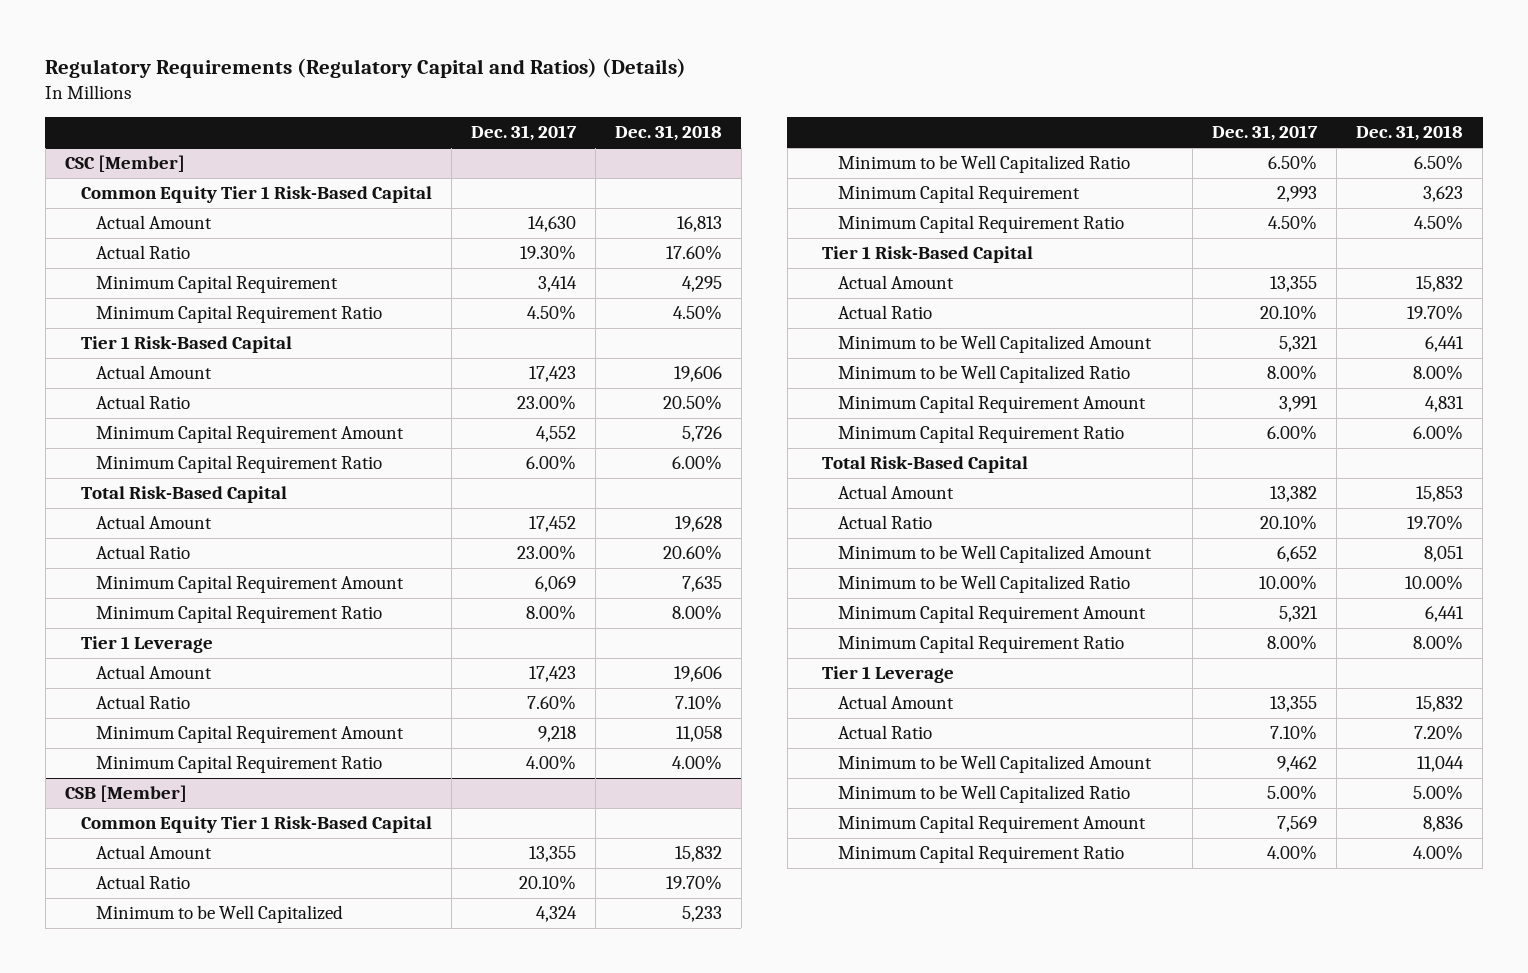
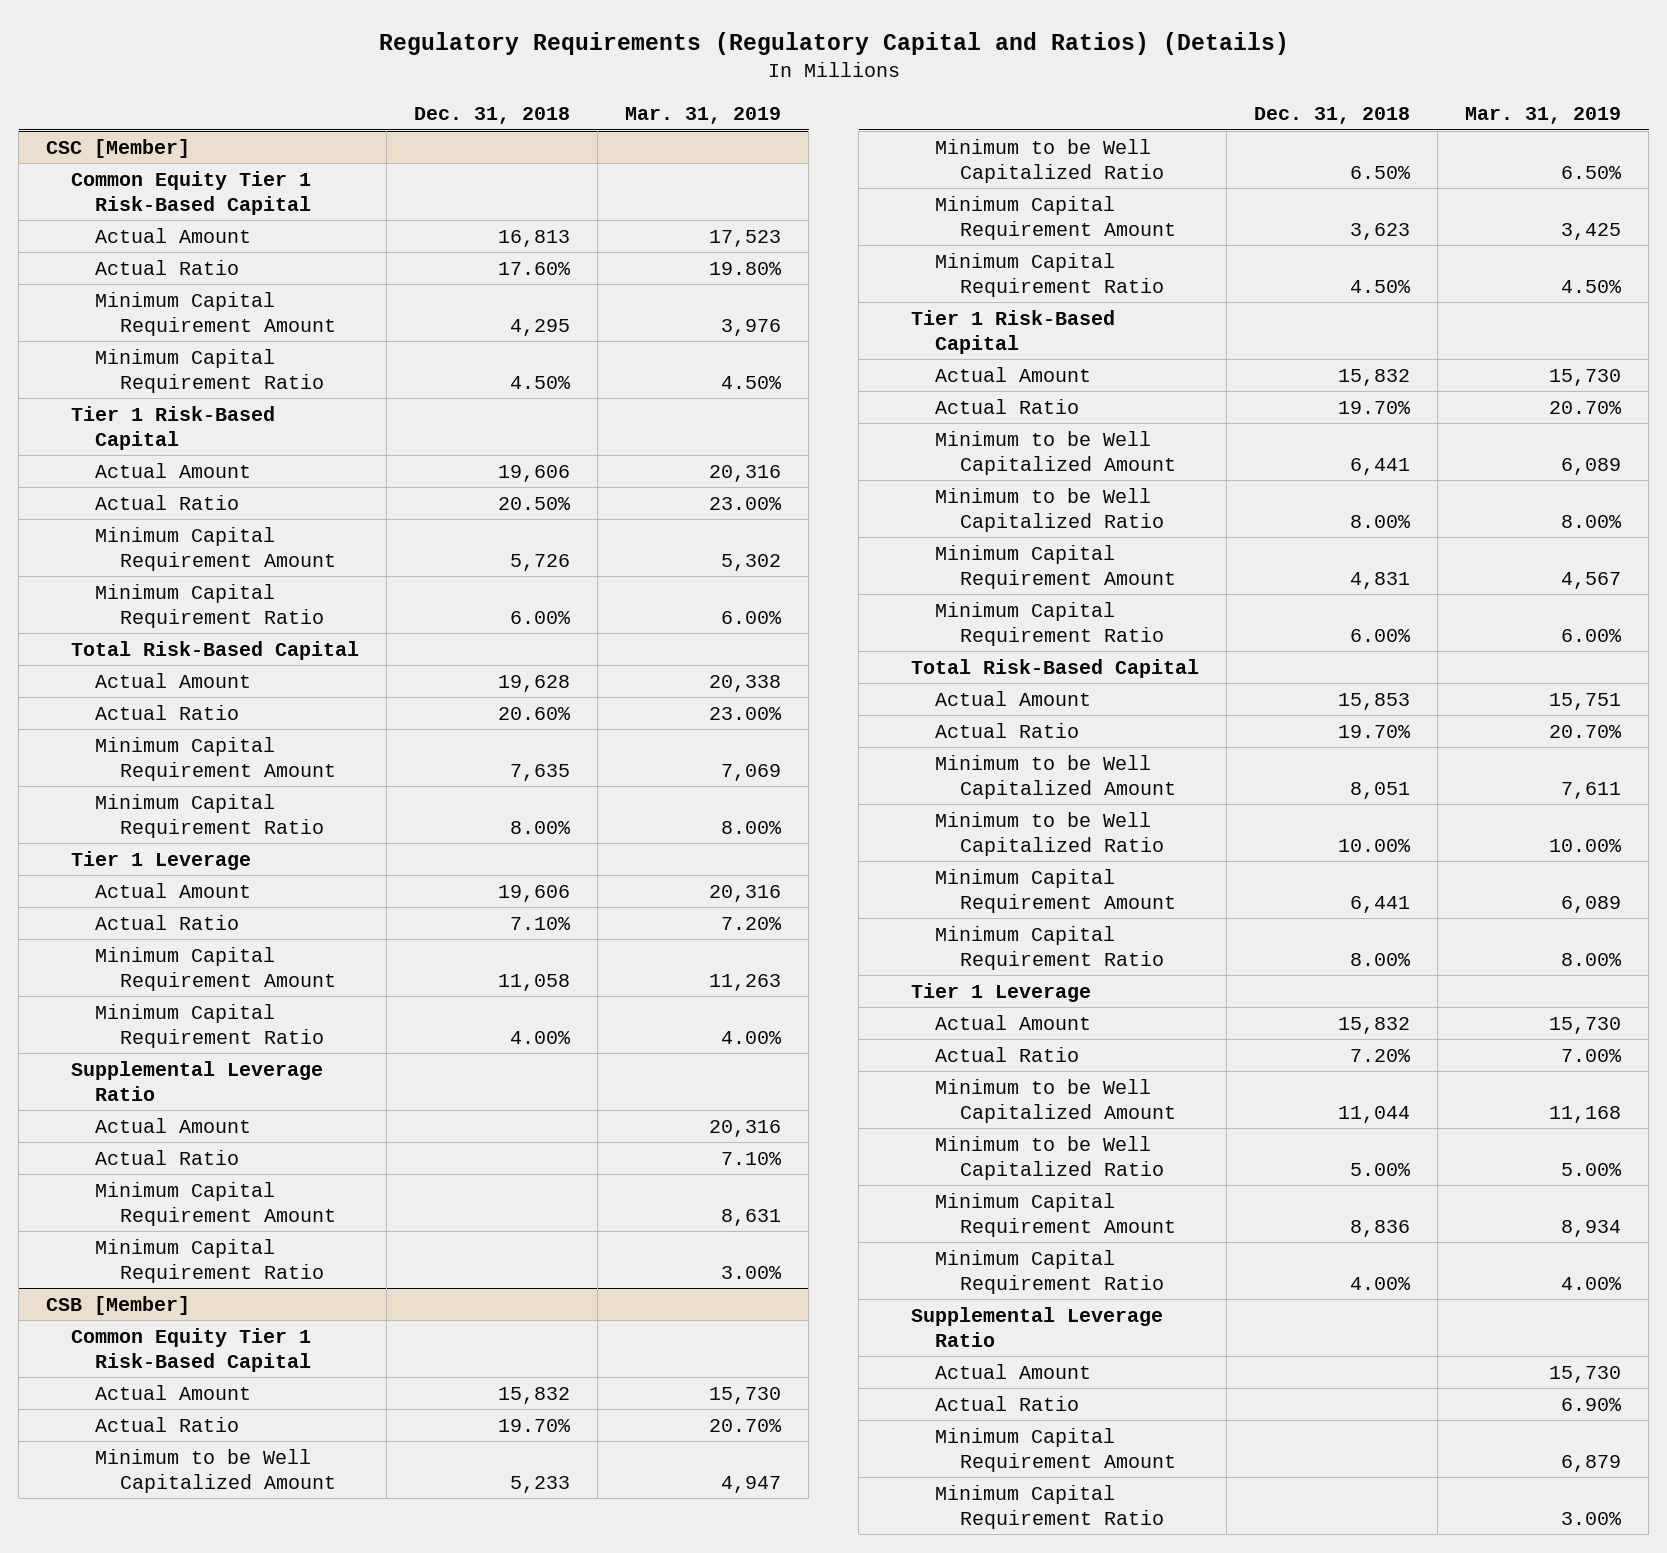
[470,125,577,142] Dec. 31, 2017 -> none
none -> [625,107,782,125] Mar. 31, 2019
[96,275,339,294] Minimum Capital Requirement -> [95,291,336,336] Minimum Capital Requirement Amount
none -> [70,1060,323,1101] Supplemental Leverage Ratio
none -> [95,1117,252,1133] Actual Amount
none -> [95,1149,240,1165] Actual Ratio
none -> [95,1181,336,1226] Minimum Capital Requirement Amount
none -> [95,1238,324,1283] Minimum Capital Requirement Ratio
[96,905,344,924] Minimum to be Well Capitalized -> [95,1448,336,1493] Minimum to be Well Capitalized Amount
[838,185,1081,204] Minimum Capital Requirement -> [935,195,1176,240] Minimum Capital Requirement Amount
none -> [910,1306,1163,1347] Supplemental Leverage Ratio
none -> [935,1363,1092,1379] Actual Amount
none -> [935,1395,1080,1411] Actual Ratio
none -> [935,1427,1176,1472] Minimum Capital Requirement Amount
none -> [935,1484,1164,1529] Minimum Capital Requirement Ratio

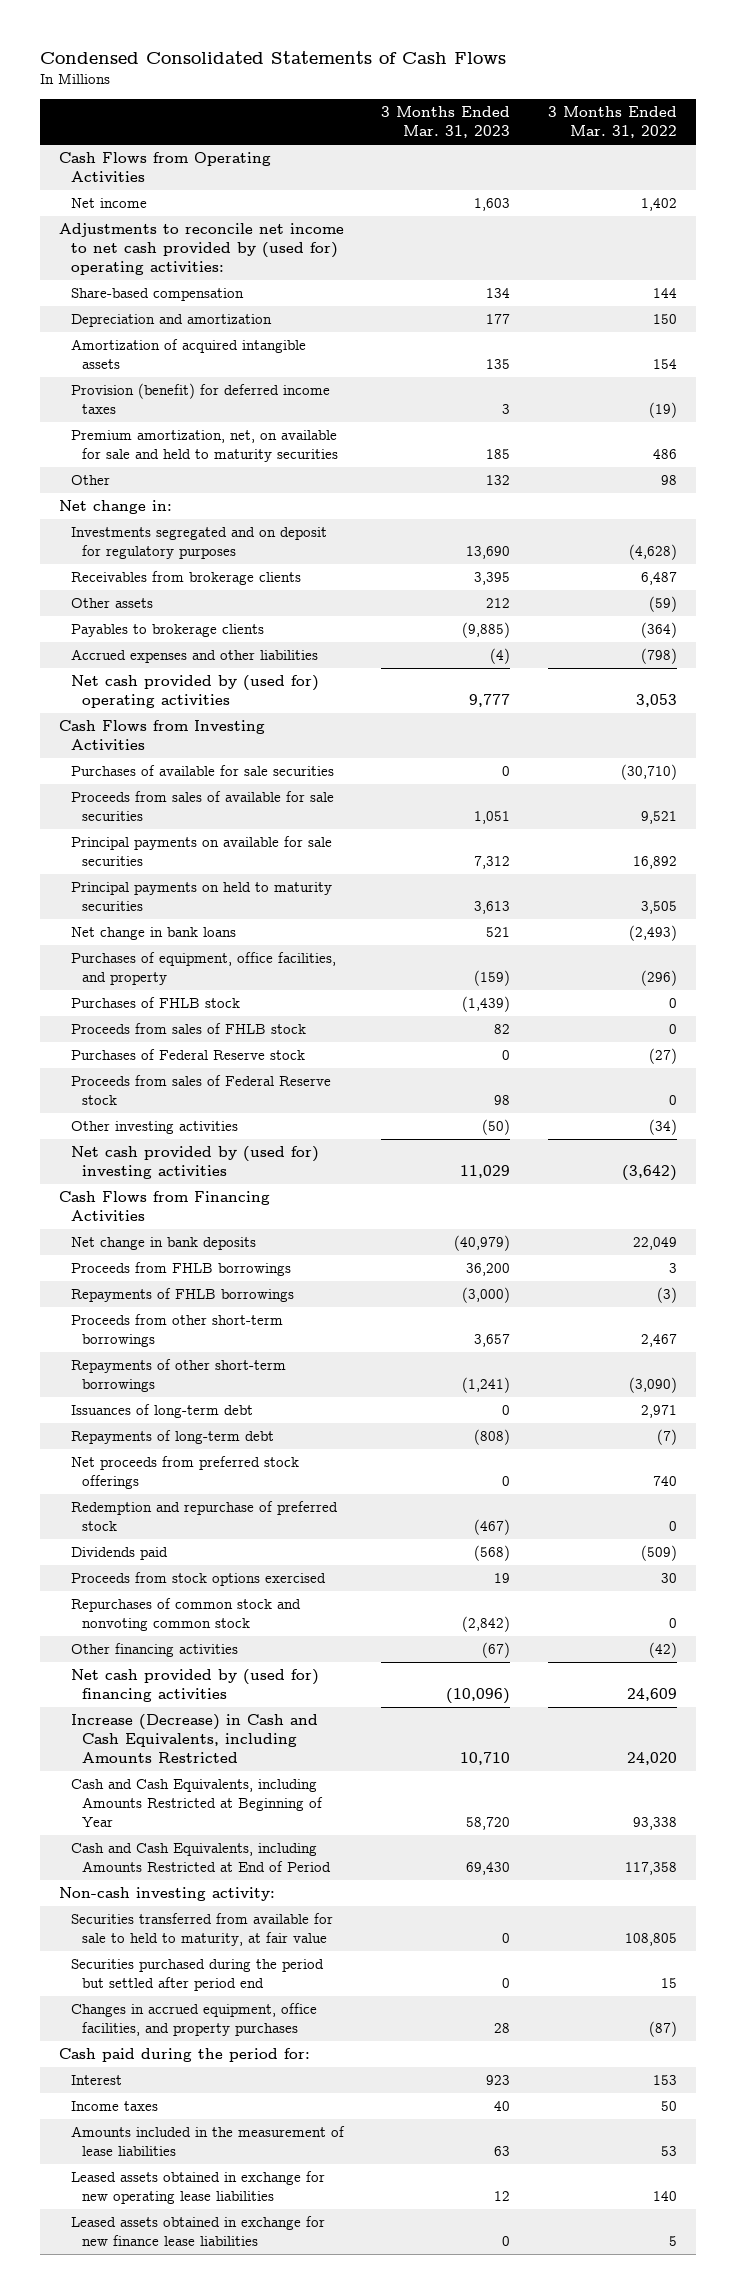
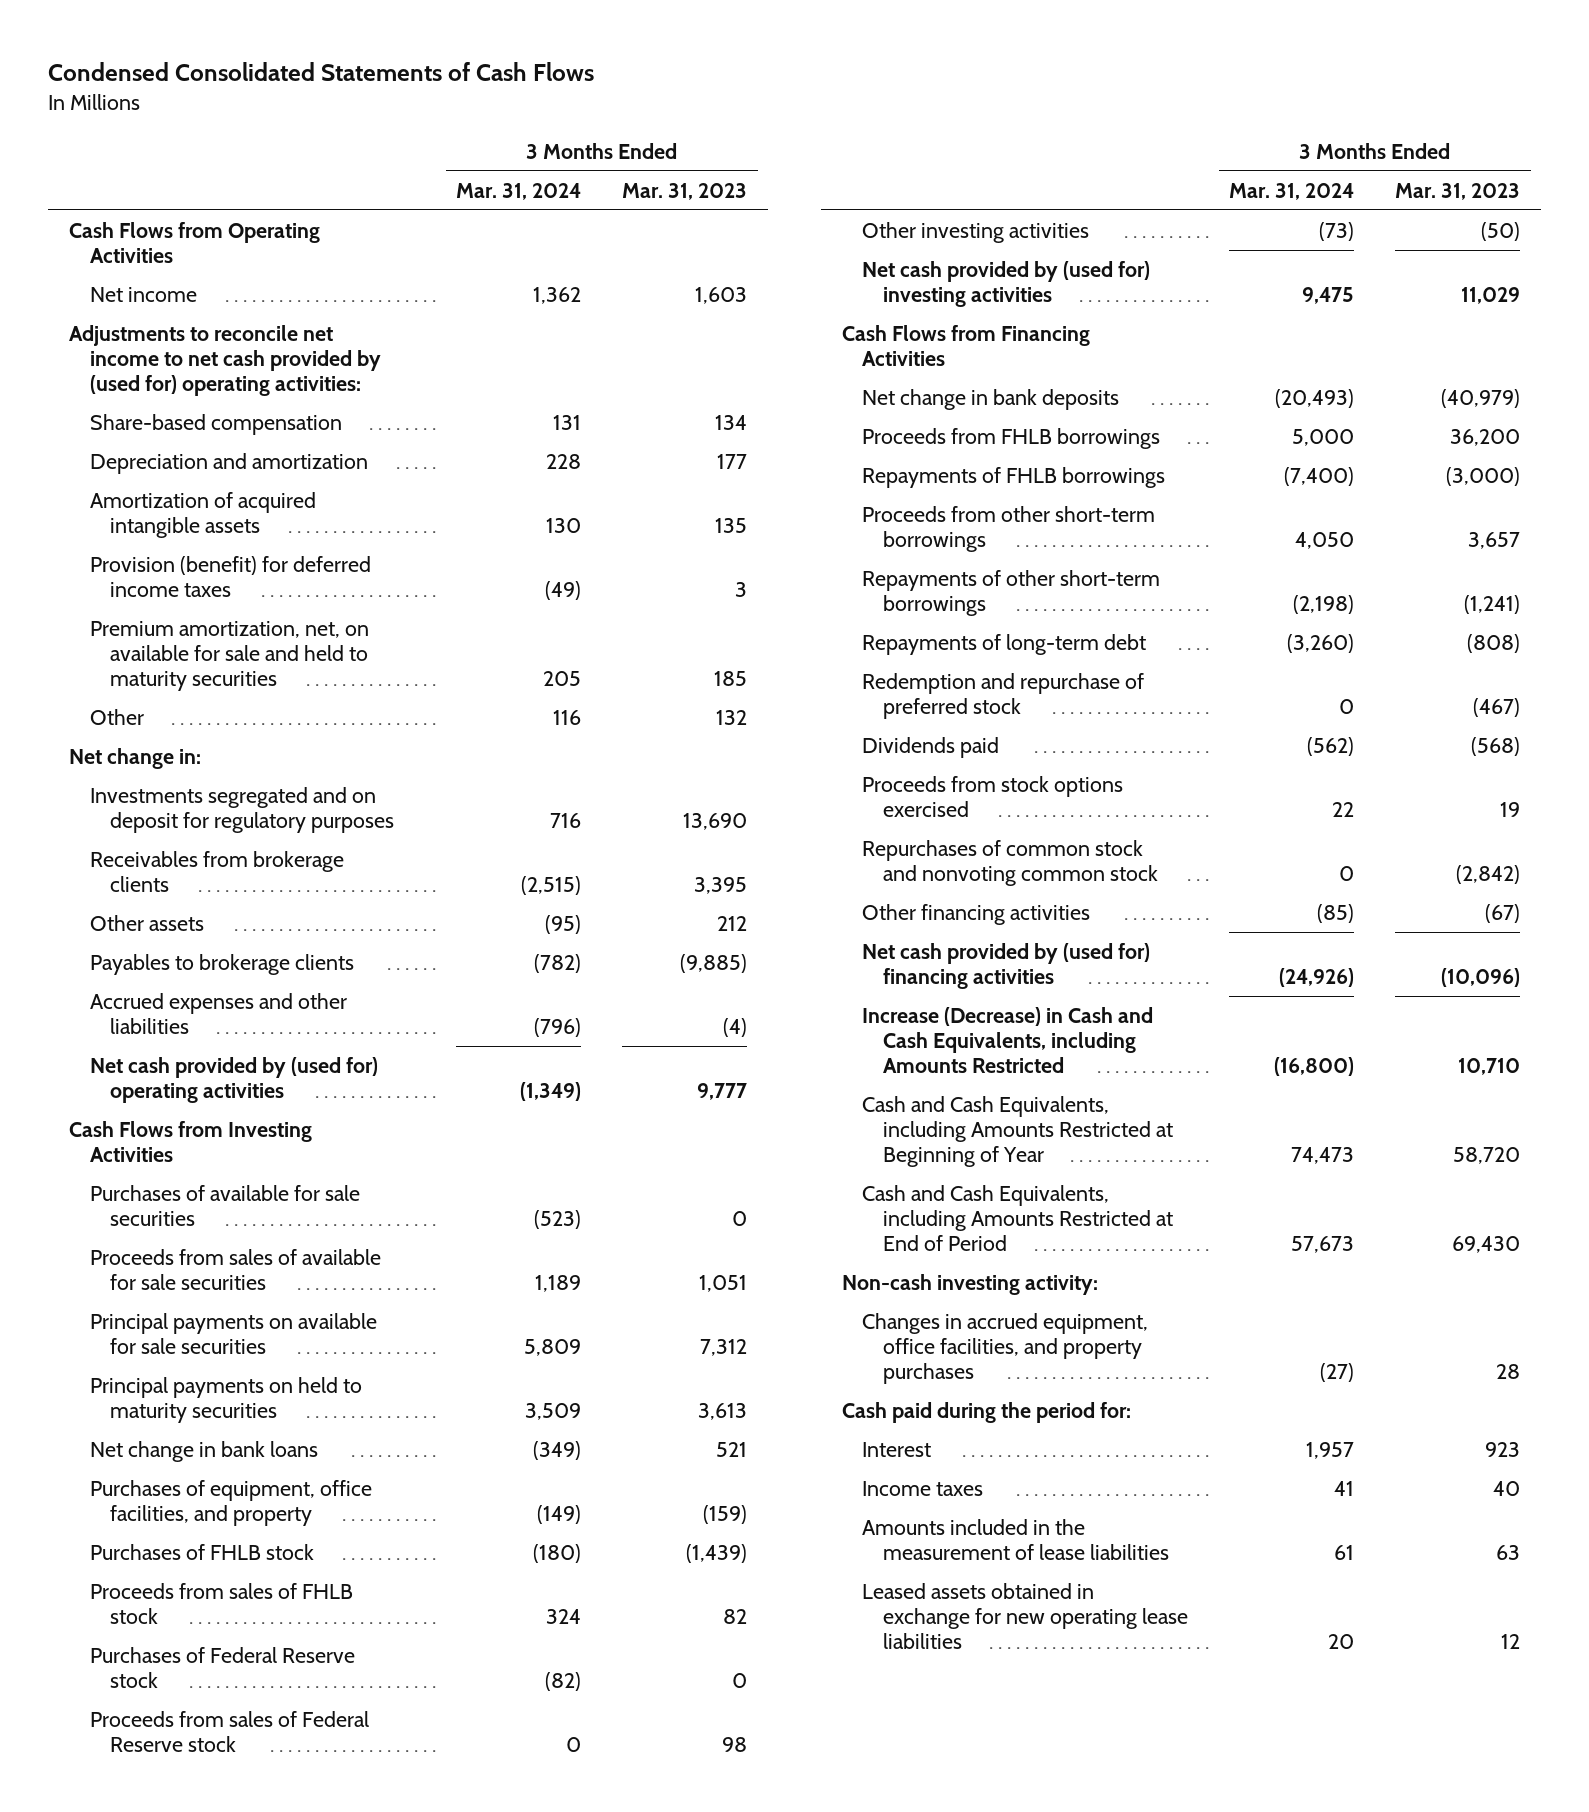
[547,106,677,139] 3 Months Ended Mar. 31, 2022 -> none
none -> [456,182,582,200] Mar. 31, 2024
[70,1404,253,1419] Issuances of long-term debt -> none
[70,1456,299,1490] Net proceeds from preferred stock offerings -> none
[70,1913,333,1947] Securities transferred from available for sale to held to maturity, at fair value -> none
[70,1959,324,1992] Securities purchased during the period but settled after period end -> none
[70,2216,325,2247] Leased assets obtained in exchange for new finance lease liabilities -> none

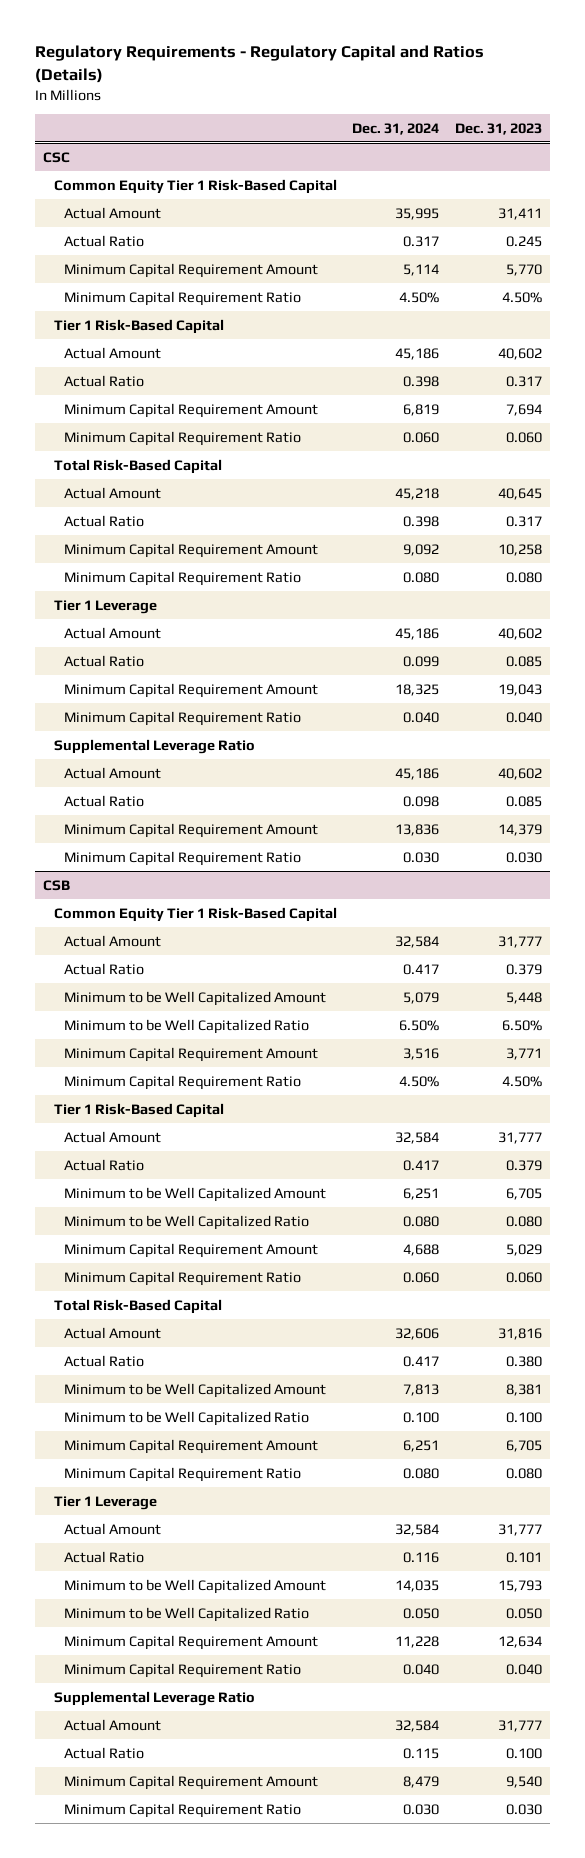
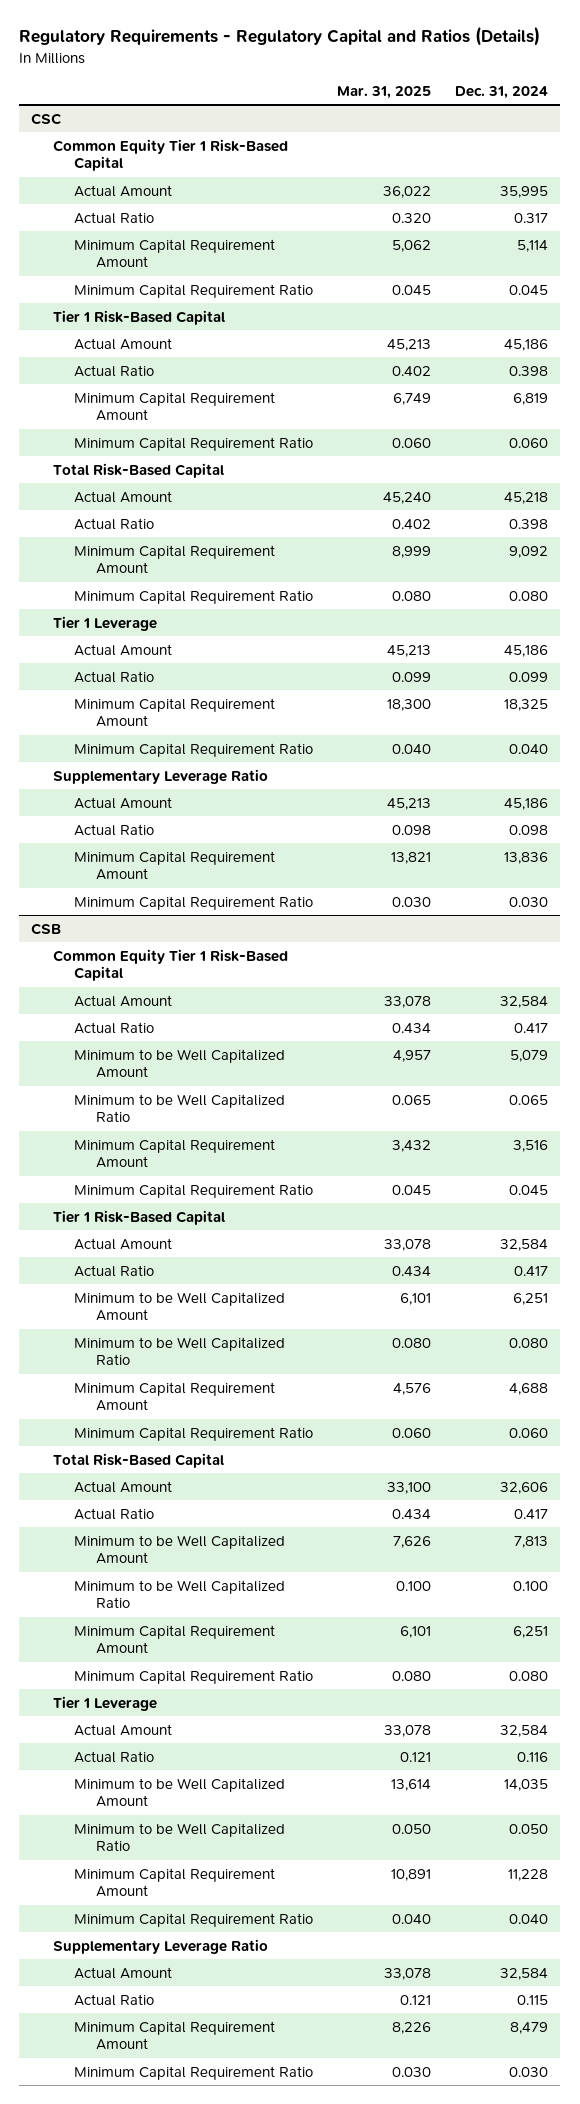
[455,122,543,135] Dec. 31, 2023 -> none
none -> [337,85,432,99] Mar. 31, 2025
[399,291,440,303] 4.50% -> [509,284,549,295] 0.045
[53,738,255,754] Supplemental Leverage Ratio -> [52,768,268,784] Supplementary Leverage Ratio
[399,1019,440,1031] 6.50% -> [509,1094,549,1105] 0.065
[399,1075,440,1087] 4.50% -> [509,1184,549,1195] 0.045
[53,1690,255,1706] Supplemental Leverage Ratio -> [52,1938,268,1954] Supplementary Leverage Ratio

